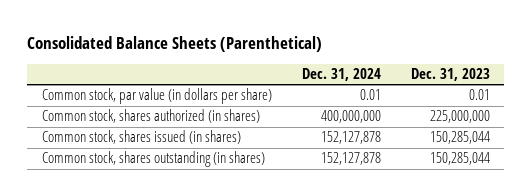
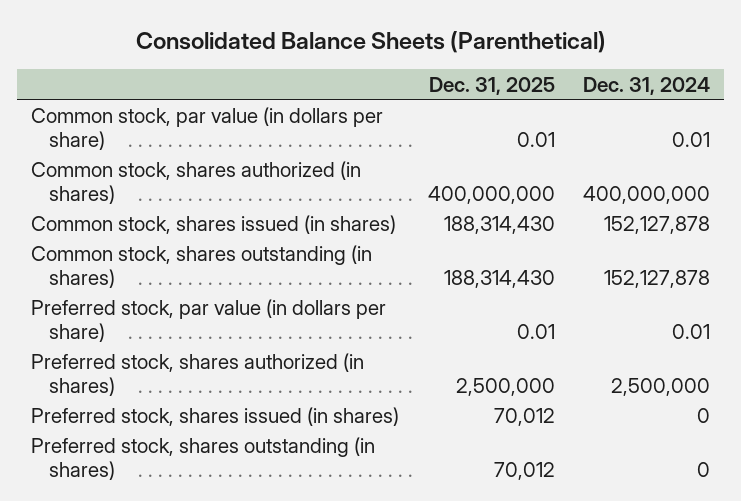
[410,68,490,82] Dec. 31, 2023 -> none
none -> [428,76,555,95] Dec. 31, 2025
none -> [31,298,387,342] Preferred stock, par value (in dollars per share)
none -> [31,352,365,396] Preferred stock, shares authorized (in shares)
none -> [31,406,400,426] Preferred stock, shares issued (in shares)
none -> [31,436,376,480] Preferred stock, shares outstanding (in shares)

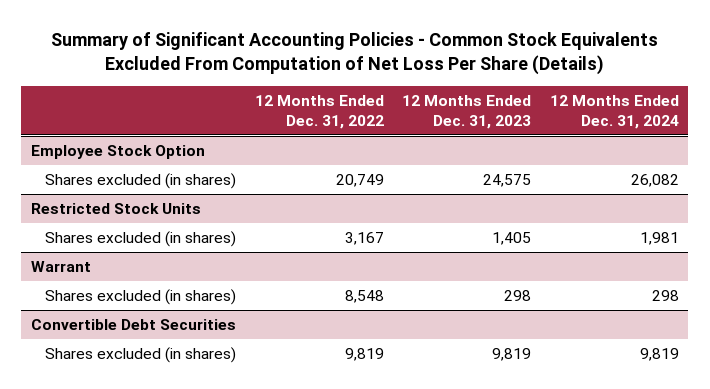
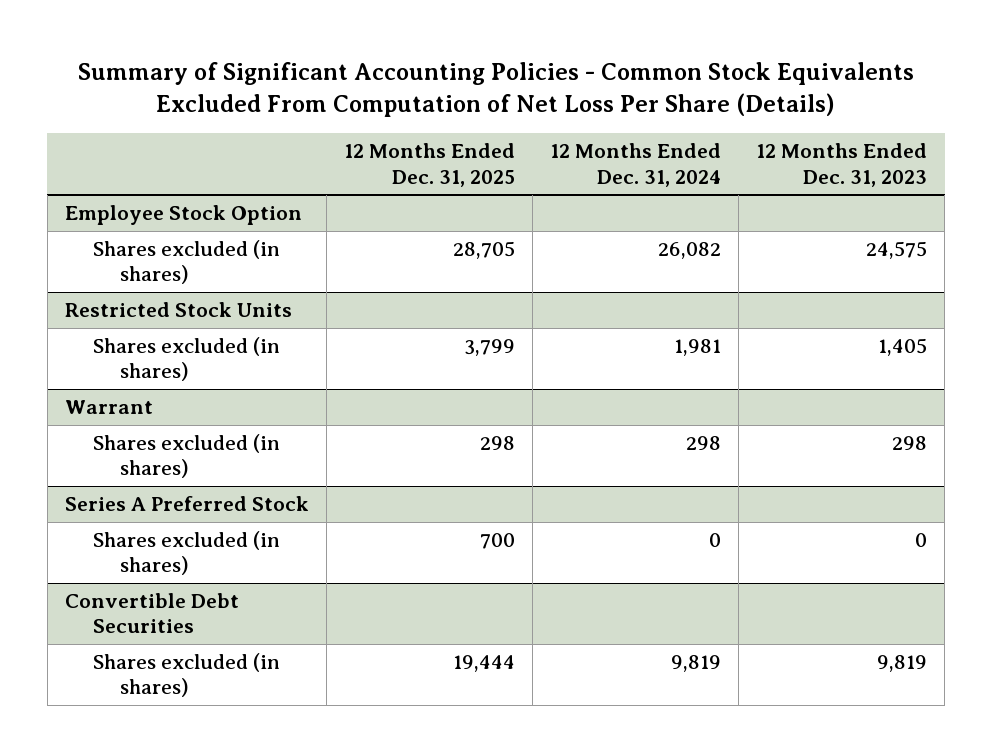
[254,94,384,130] 12 Months Ended Dec. 31, 2022 -> none
none -> [343,143,515,187] 12 Months Ended Dec. 31, 2025
none -> [64,496,309,512] Series A Preferred Stock
none -> [92,531,280,576] Shares excluded (in shares)

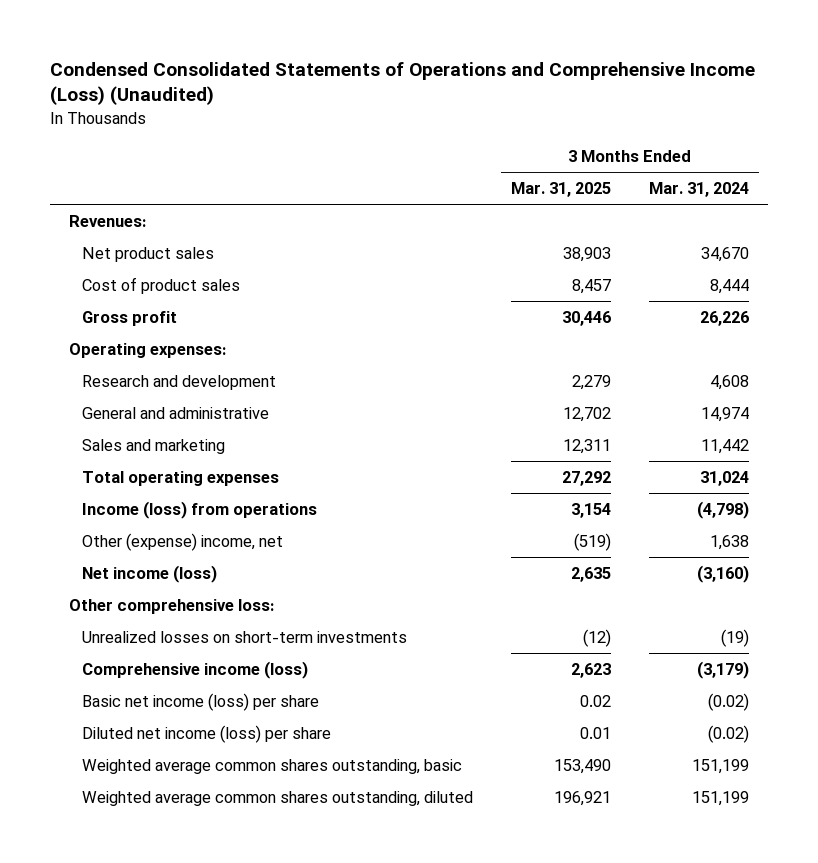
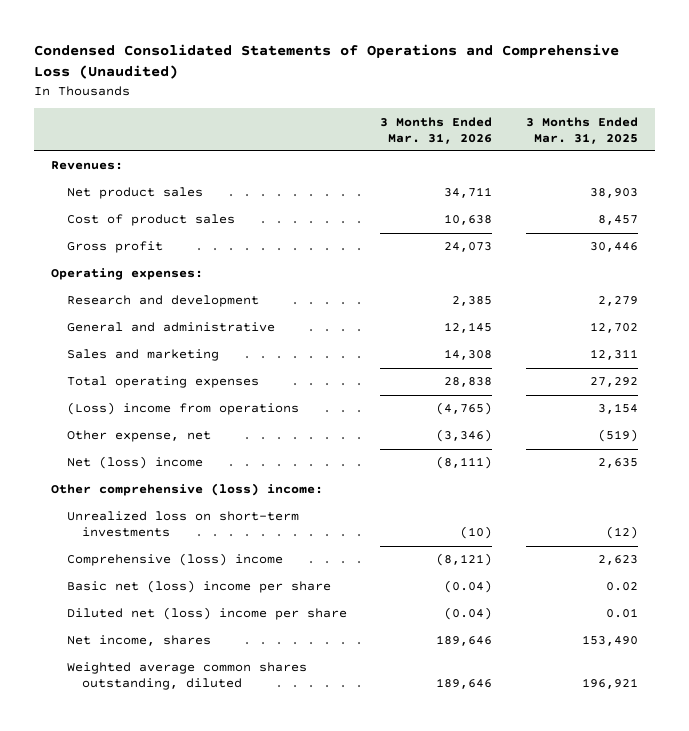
[50,61,756,106] Condensed Consolidated Statements of Operations and Comprehensive Income (Loss) (Unaudited) -> [34,44,620,80] Condensed Consolidated Statements of Operations and Comprehensive Loss (Unaudited)
[649,182,750,198] Mar. 31, 2024 -> none
none -> [380,116,493,144] 3 Months Ended Mar. 31, 2026
[81,500,317,519] Income (loss) from operations -> [66,402,299,416] (Loss) income from operations
[81,532,283,551] Other (expense) income, net -> [66,430,211,443] Other expense, net
[81,564,217,583] Net income (loss) -> [66,456,203,470] Net (loss) income
[69,598,275,614] Other comprehensive loss: -> [50,483,323,497] Other comprehensive (loss) income:
[81,630,407,643] Unrealized losses on short-term investments -> [66,511,299,538] Unrealized loss on short-term investments
[81,660,308,679] Comprehensive income (loss) -> [66,553,283,567] Comprehensive (loss) income
[81,692,319,711] Basic net income (loss) per share -> [66,580,331,594] Basic net (loss) income per share
[81,724,331,743] Diluted net income (loss) per share -> [66,607,347,621] Diluted net (loss) income per share
[81,758,462,774] Weighted average common shares outstanding, basic -> [66,635,211,647] Net income, shares

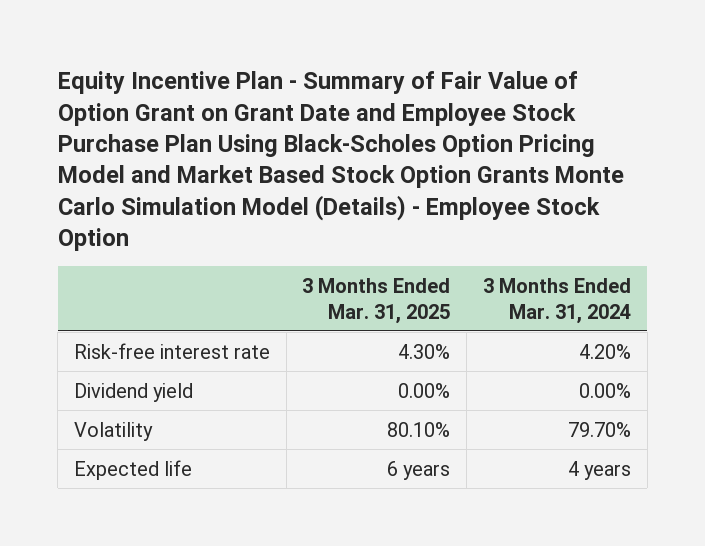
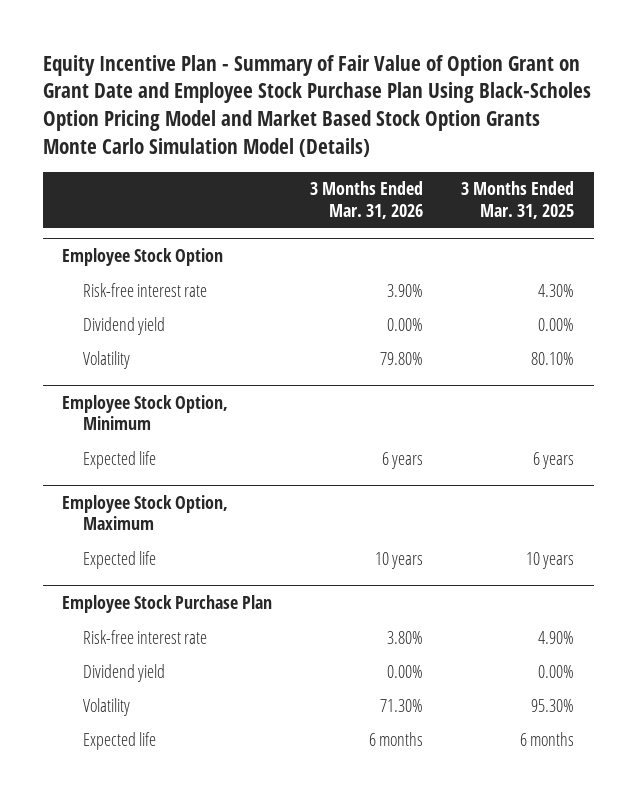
[57,71,624,252] Equity Incentive Plan - Summary of Fair Value of Option Grant on Grant Date and Employee Stock Purchase Plan Using Black-Scholes Option Pricing Model and Market Based Stock Option Grants Monte Carlo Simulation Model (Details) - Employee Stock Option -> [42,54,591,157] Equity Incentive Plan - Summary of Fair Value of Option Grant on Grant Date and Employee Stock Purchase Plan Using Black-Scholes Option Pricing Model and Market Based Stock Option Grants Monte Carlo Simulation Model (Details)
[482,277,631,324] 3 Months Ended Mar. 31, 2024 -> none
none -> [310,181,424,219] 3 Months Ended Mar. 31, 2026
none -> [61,248,223,267] Employee Stock Option
none -> [61,395,228,431] Employee Stock Option, Minimum
none -> [61,495,228,531] Employee Stock Option, Maximum
none -> [83,550,157,569] Expected life
none -> [61,595,272,614] Employee Stock Purchase Plan
none -> [83,629,208,644] Risk-free interest rate
none -> [83,663,166,682] Dividend yield
none -> [83,697,131,716] Volatility
none -> [83,731,157,750] Expected life

